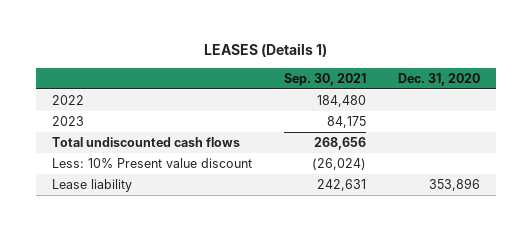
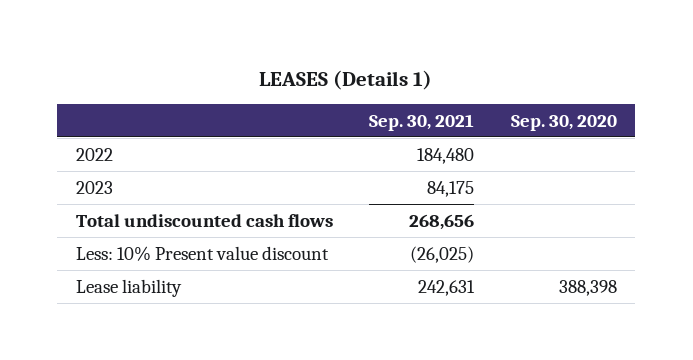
[397,72,480,86] Dec. 31, 2020 -> none
none -> [510,114,617,131] Sep. 30, 2020
[312,157,367,170] (26,024) -> [410,245,475,263] (26,025)

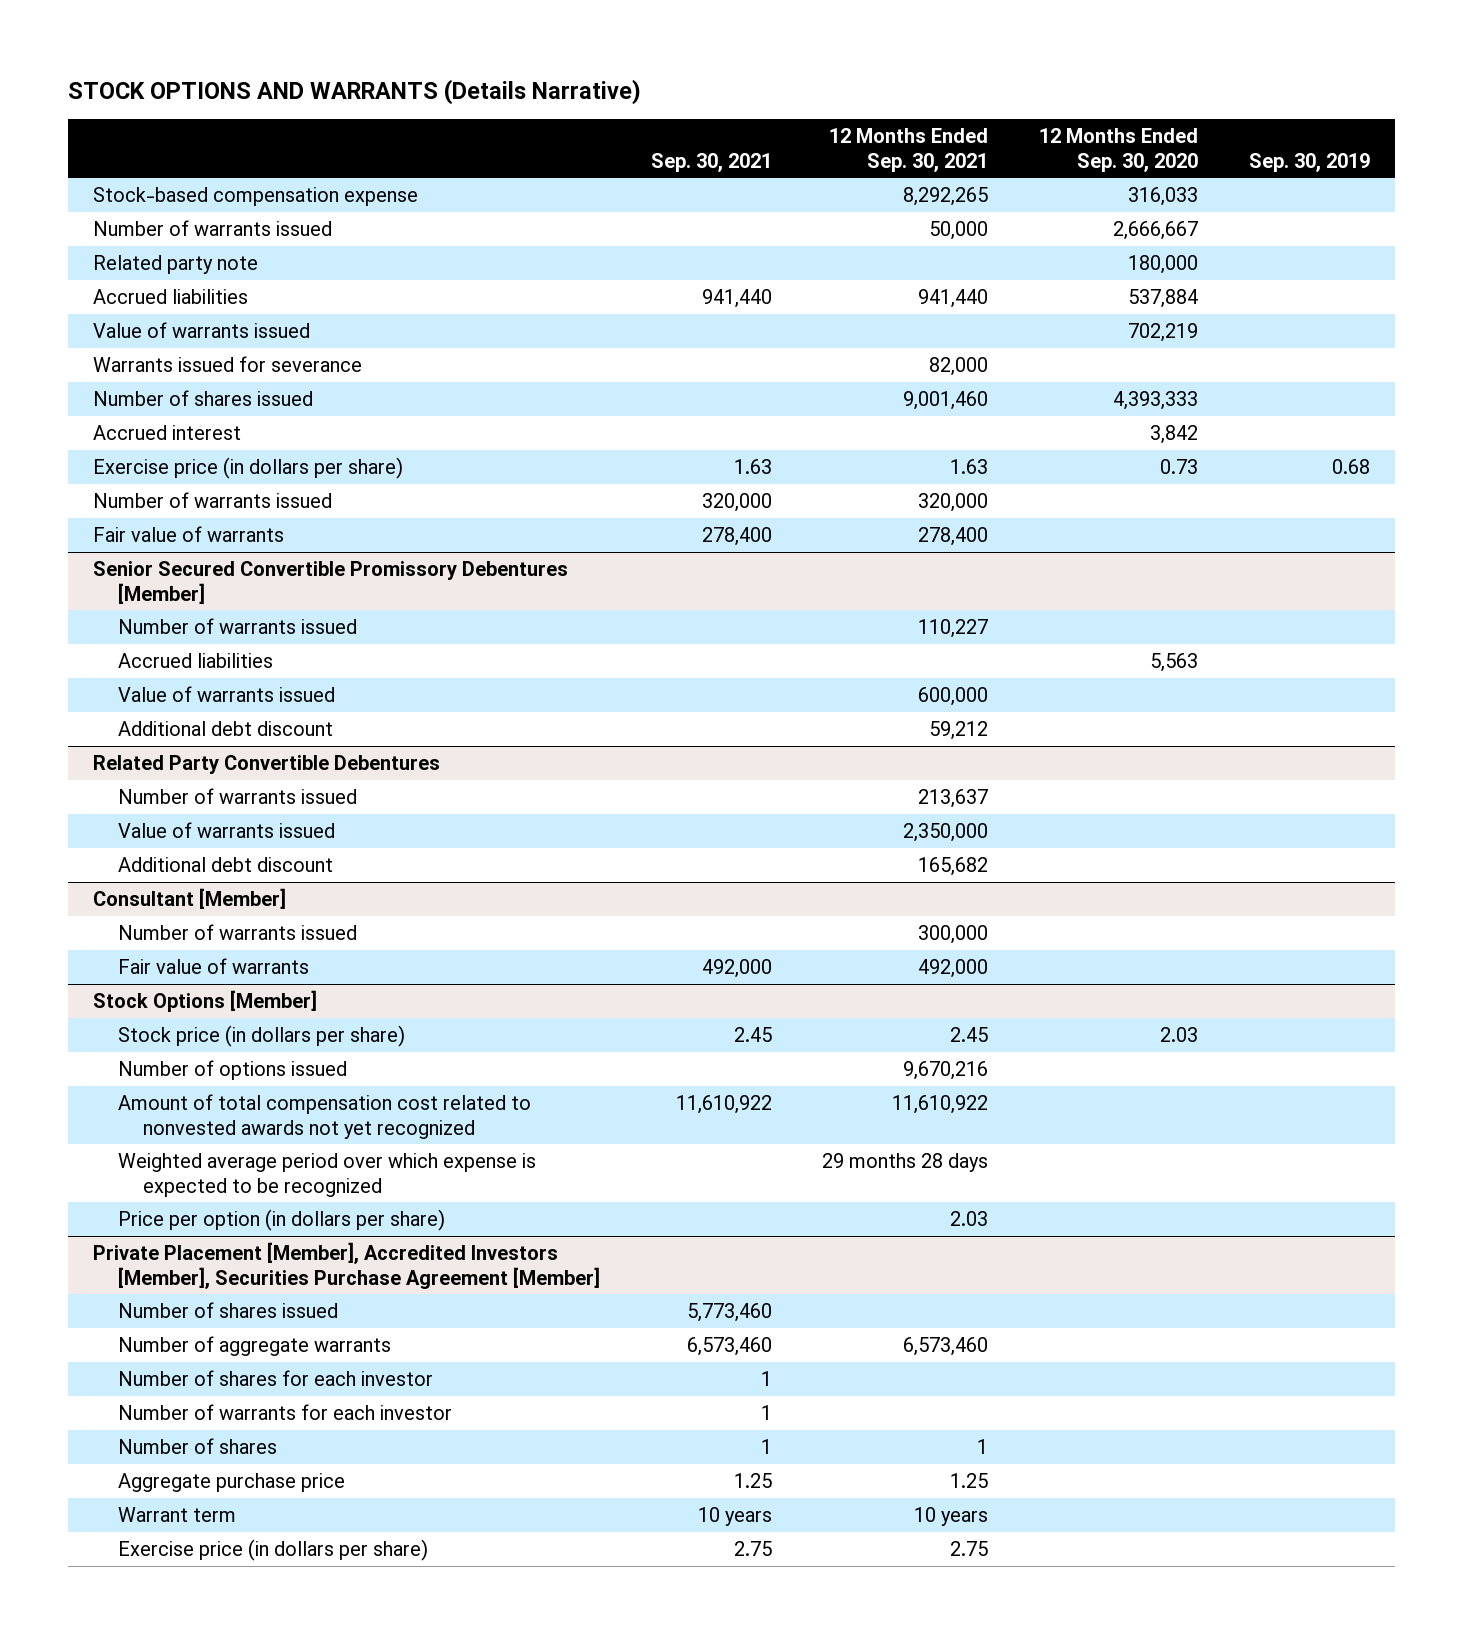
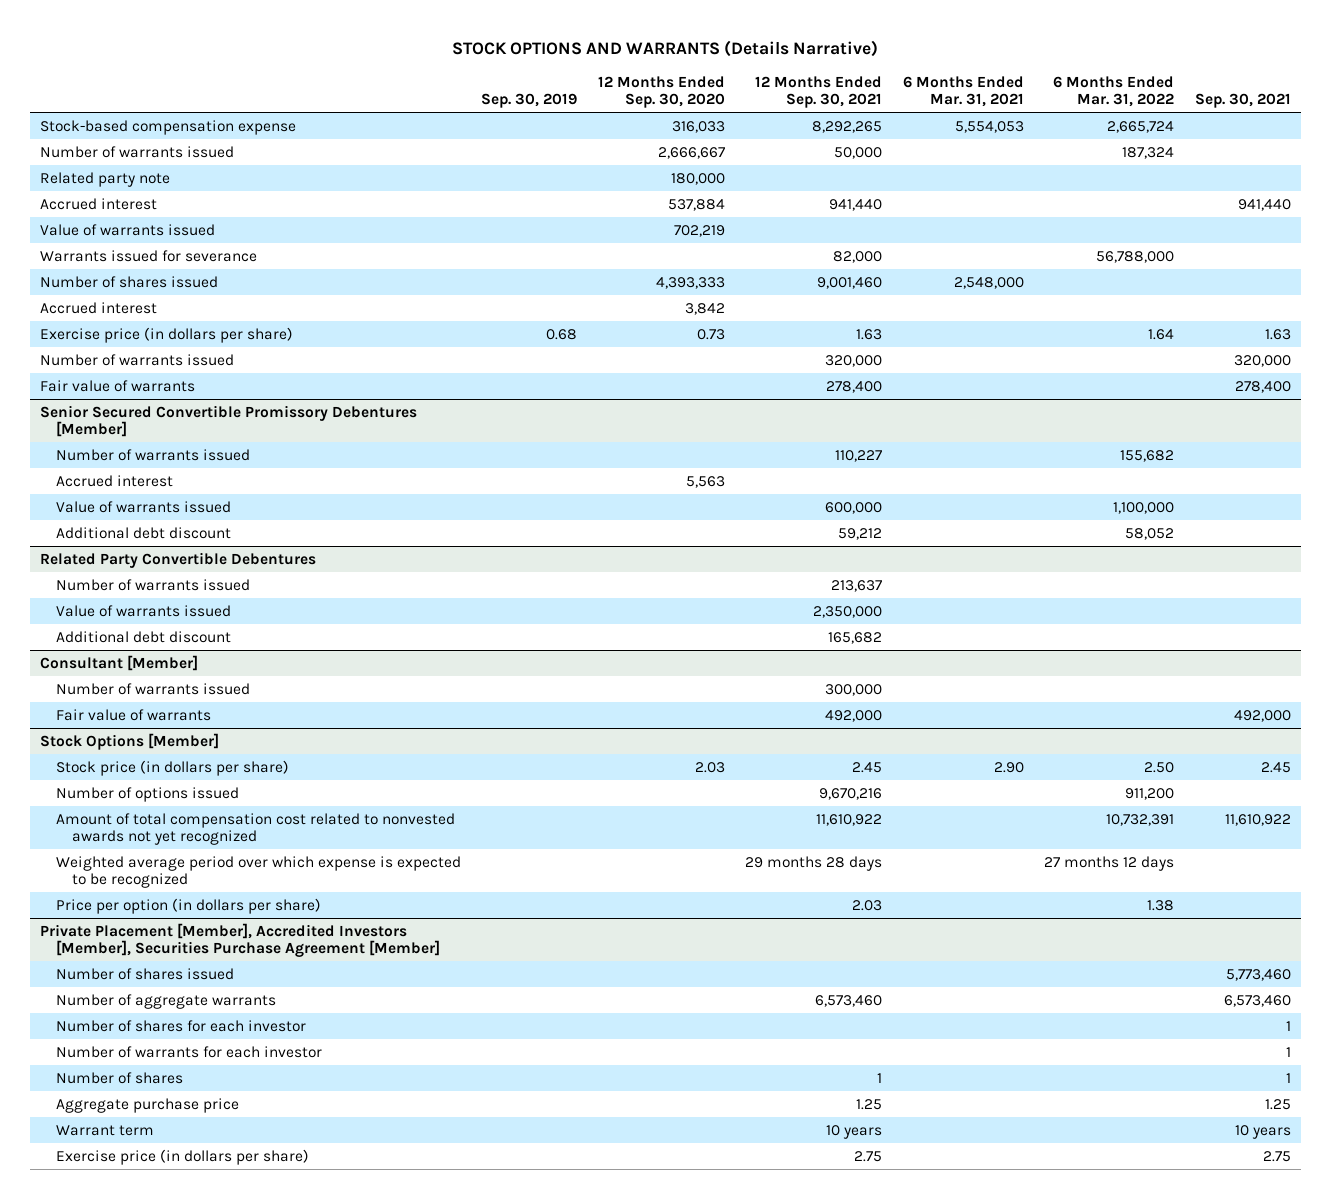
none -> [902,75,1024,108] 6 Months Ended Mar. 31, 2021
none -> [1053,75,1175,108] 6 Months Ended Mar. 31, 2022
[92,289,248,305] Accrued liabilities -> [40,197,158,210] Accrued interest
[117,653,273,669] Accrued liabilities -> [55,474,173,487] Accrued interest

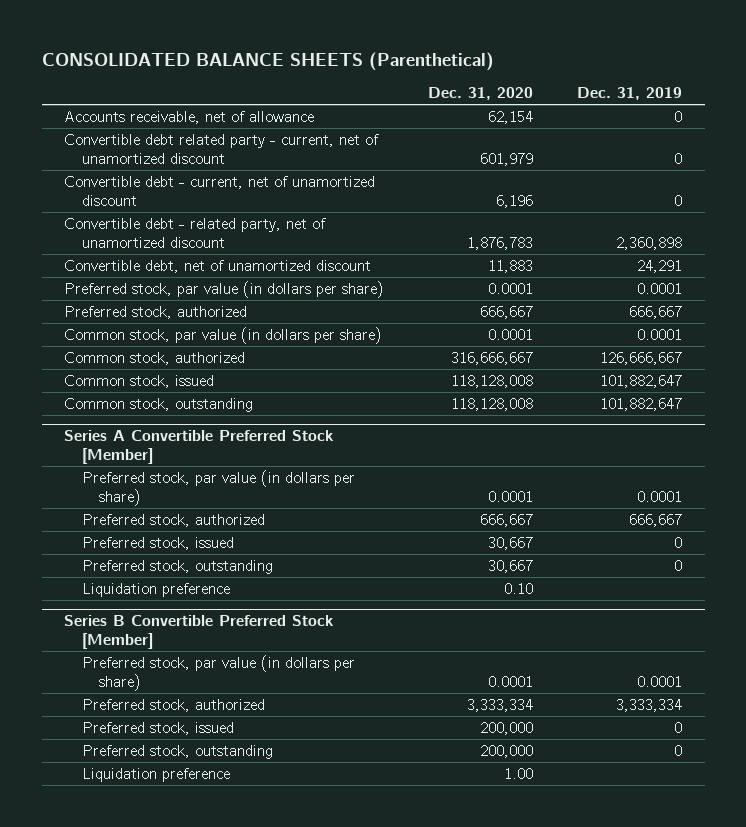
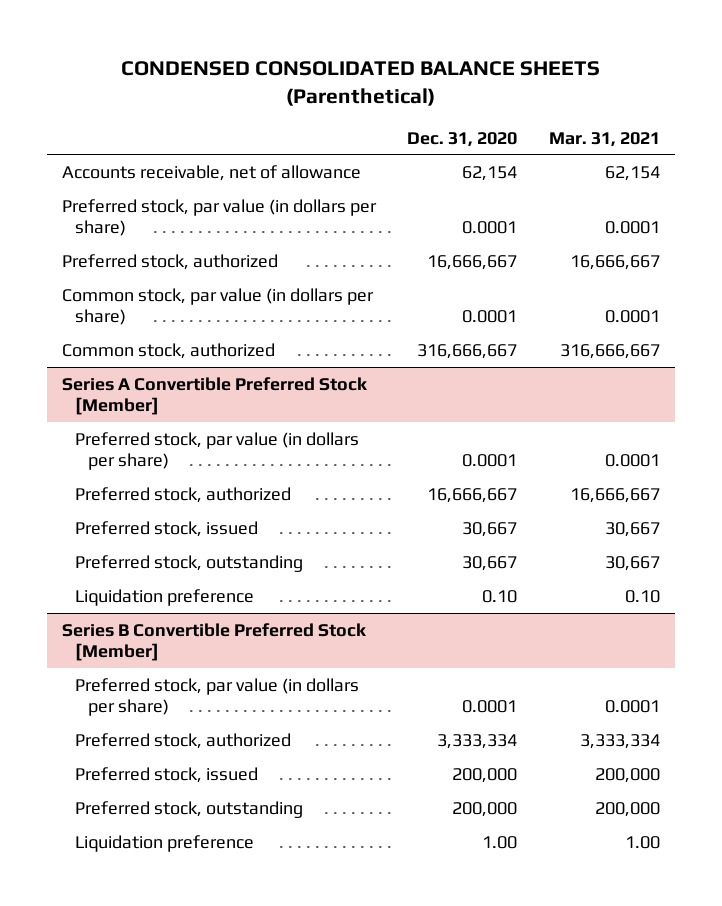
[41,51,494,71] CONSOLIDATED BALANCE SHEETS (Parenthetical) -> [120,60,600,106] CONDENSED CONSOLIDATED BALANCE SHEETS (Parenthetical)
[577,87,683,101] Dec. 31, 2019 -> none
none -> [548,131,660,147] Mar. 31, 2021
[63,133,379,164] Convertible debt related party - current, net of unamortized discount -> none
[63,175,375,206] Convertible debt - current, net of unamortized discount -> none
[63,217,326,248] Convertible debt - related party, net of unamortized discount -> none
[63,259,371,273] Convertible debt, net of unamortized discount -> none
[480,305,534,319] 666,667 -> [427,254,518,270] 16,666,667
[63,374,214,388] Common stock, issued -> none
[63,397,253,412] Common stock, outstanding -> none
[480,513,534,527] 666,667 -> [427,487,518,503] 16,666,667

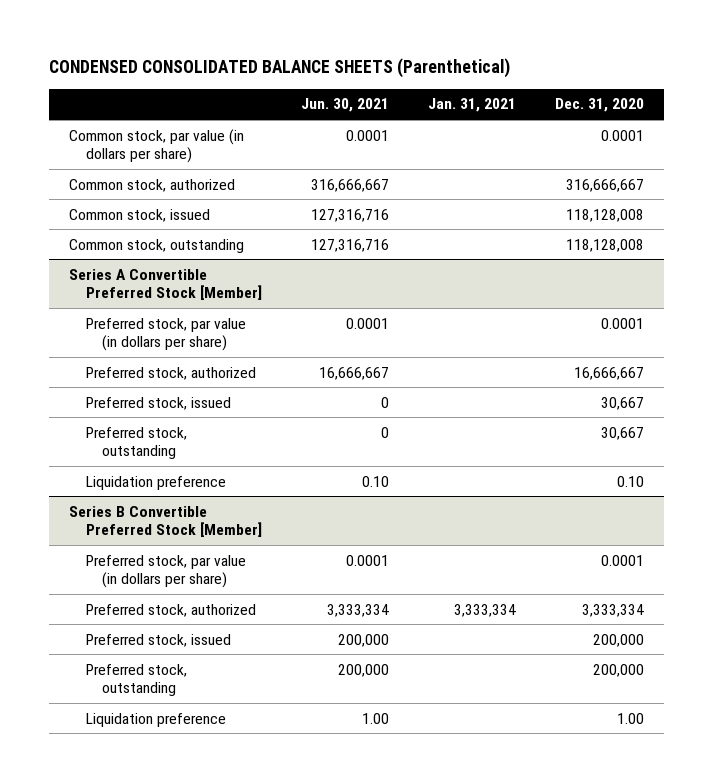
[548,131,660,147] Mar. 31, 2021 -> none
none -> [300,98,389,113] Jun. 30, 2021
none -> [428,98,517,113] Jan. 31, 2021
[62,164,362,181] Accounts receivable, net of allowance -> none
[62,198,378,237] Preferred stock, par value (in dollars per share) -> none
[62,253,279,270] Preferred stock, authorized -> none
none -> [68,208,210,222] Common stock, issued
none -> [68,238,244,253] Common stock, outstanding

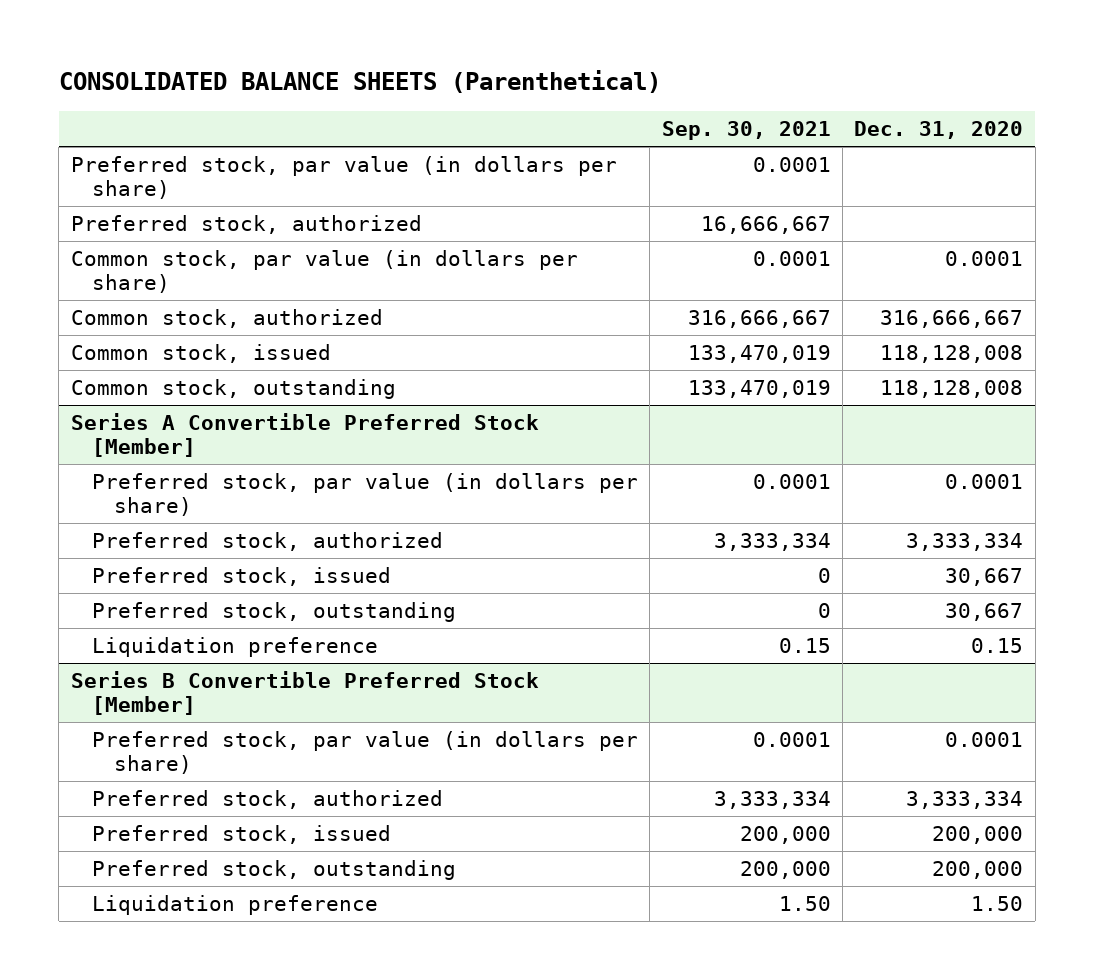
[49,58,511,79] CONDENSED CONSOLIDATED BALANCE SHEETS (Parenthetical) -> [58,70,661,94] CONSOLIDATED BALANCE SHEETS (Parenthetical)
[300,98,389,113] Jun. 30, 2021 -> none
[428,98,517,113] Jan. 31, 2021 -> none
none -> [661,120,831,140] Sep. 30, 2021
none -> [70,156,617,199] Preferred stock, par value (in dollars per share)
none -> [70,215,422,235] Preferred stock, authorized
[574,366,645,380] 16,666,667 -> [906,533,1024,552] 3,333,334
[617,475,645,487] 0.10 -> [971,638,1024,654] 0.15
[617,712,645,724] 1.00 -> [971,896,1024,912] 1.50

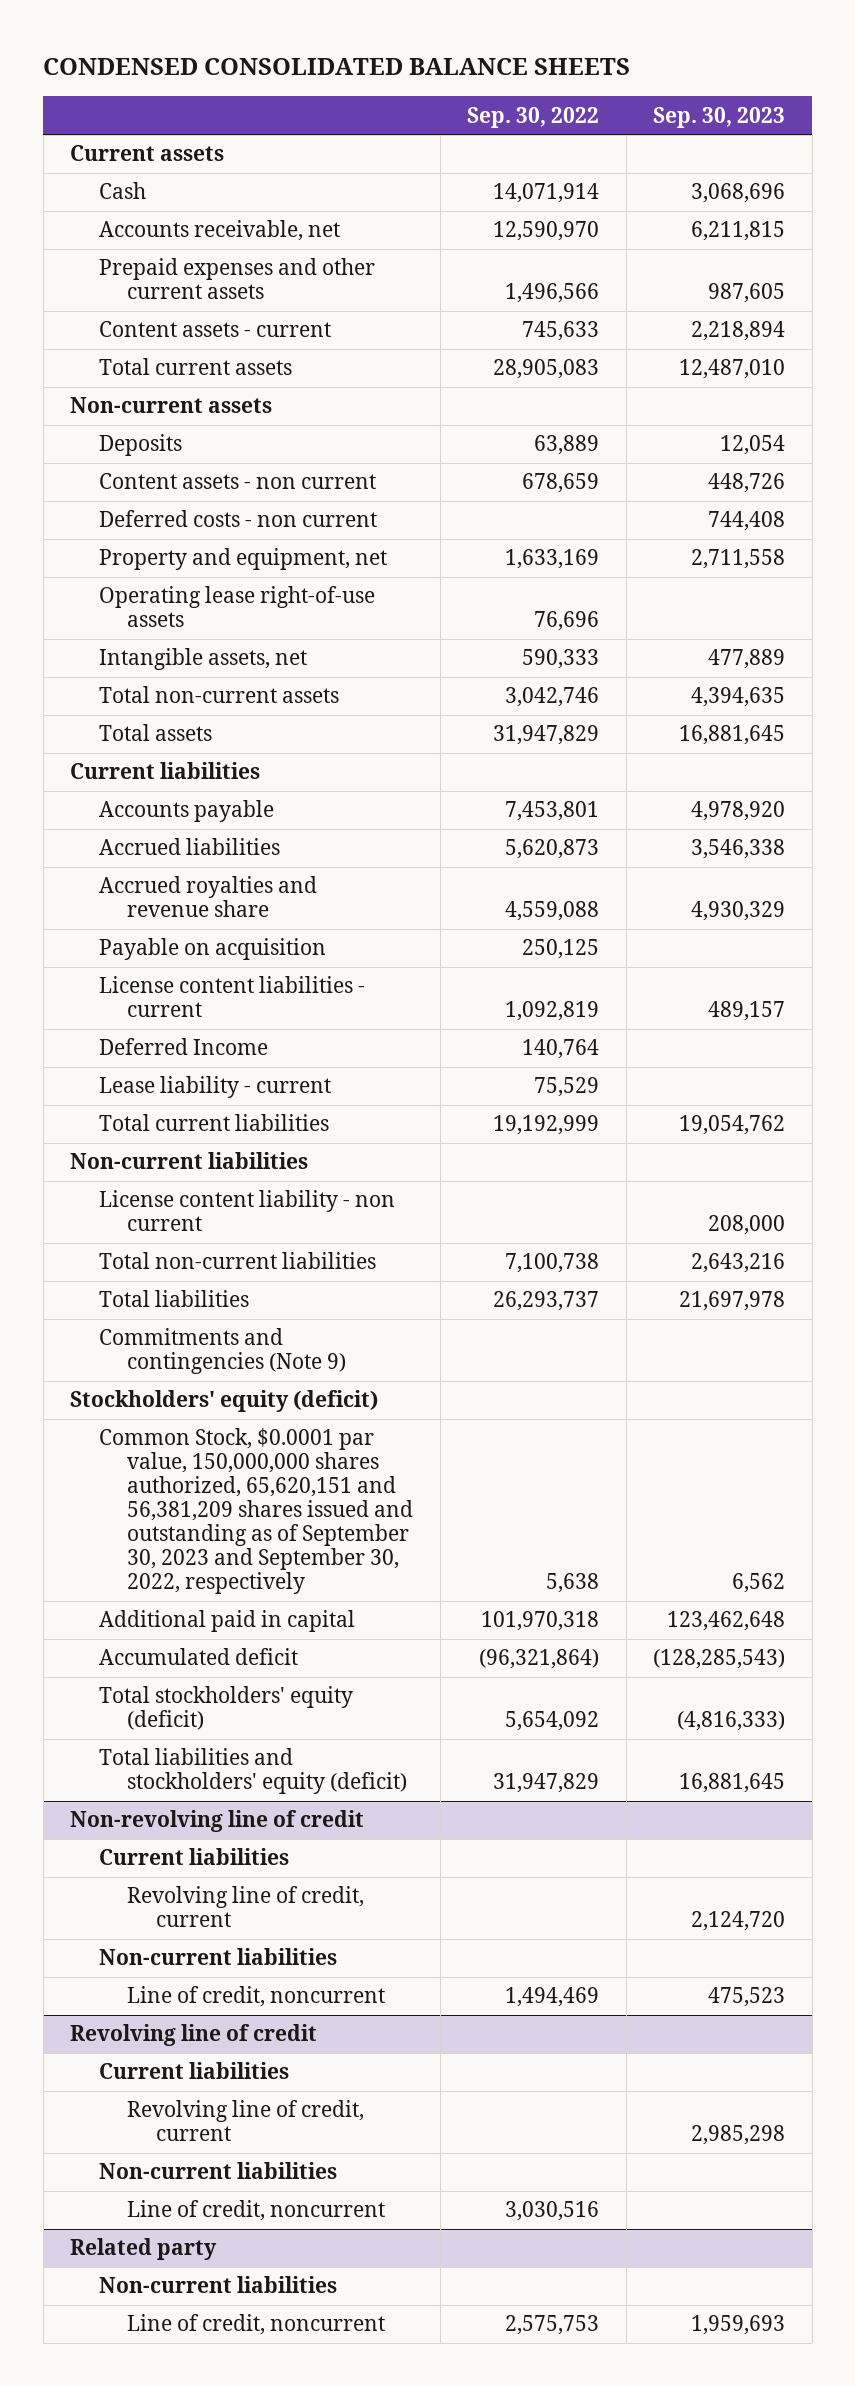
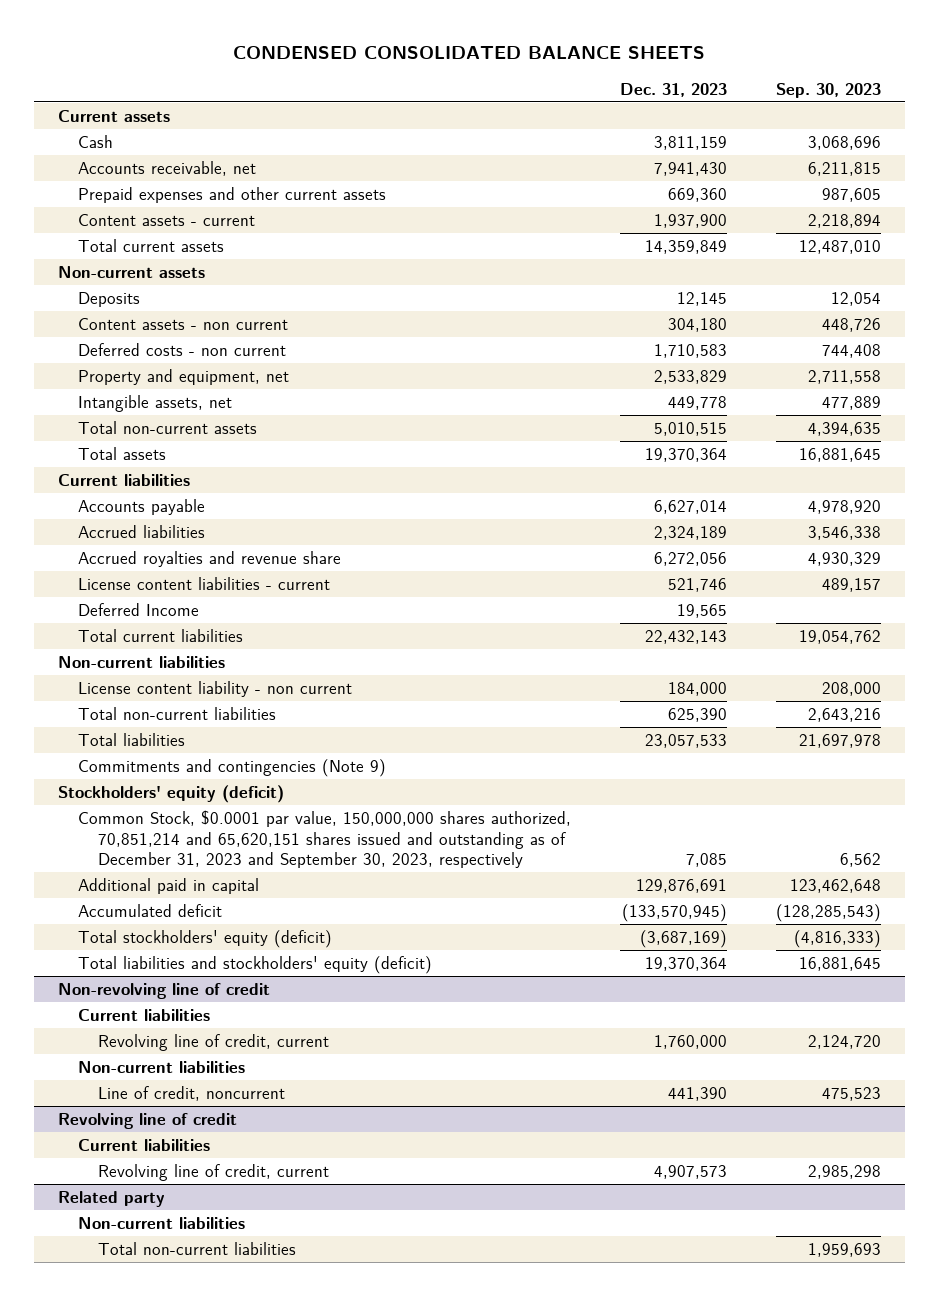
[467,106,600,128] Sep. 30, 2022 -> none
none -> [620,82,728,97] Dec. 31, 2023
[98,586,375,628] Operating lease right-of-use assets -> none
[98,938,326,961] Payable on acquisition -> none
[98,1076,331,1099] Lease liability - current -> none
[98,1428,414,1595] Common Stock, $0.0001 par value, 150,000,000 shares authorized, 65,620,151 and 56,381,209 shares issued and outstanding as of September 30, 2023 and September 30, 2022, respectively -> [78,809,572,869] Common Stock, $0.0001 par value, 150,000,000 shares authorized, 70,851,214 and 65,620,151 shares issued and outstanding as of December 31, 2023 and September 30, 2023, respectively
[98,2162,337,2180] Non-current liabilities -> none
[127,2200,386,2222] Line of credit, noncurrent -> none
[127,2314,386,2336] Line of credit, noncurrent -> [98,1241,297,1255] Total non-current liabilities

